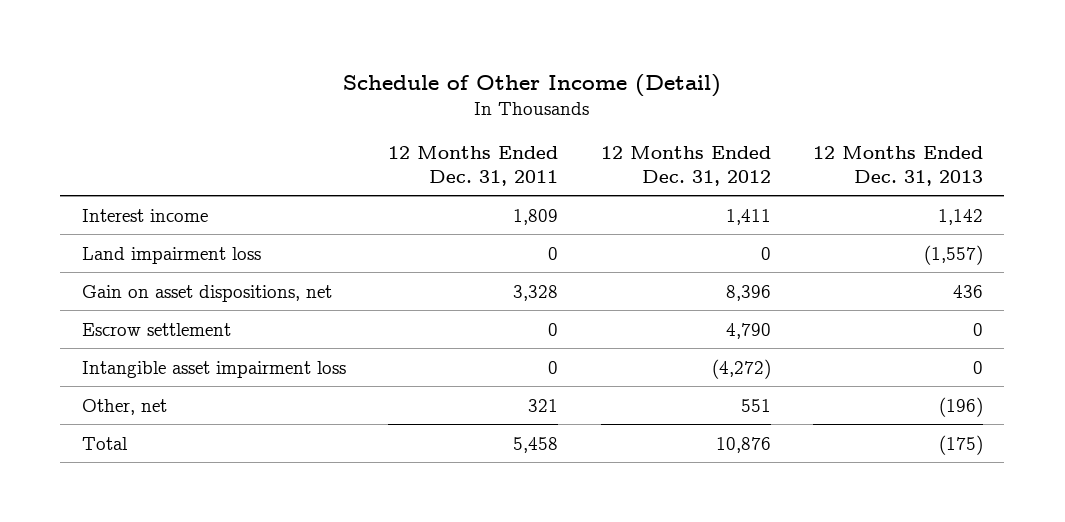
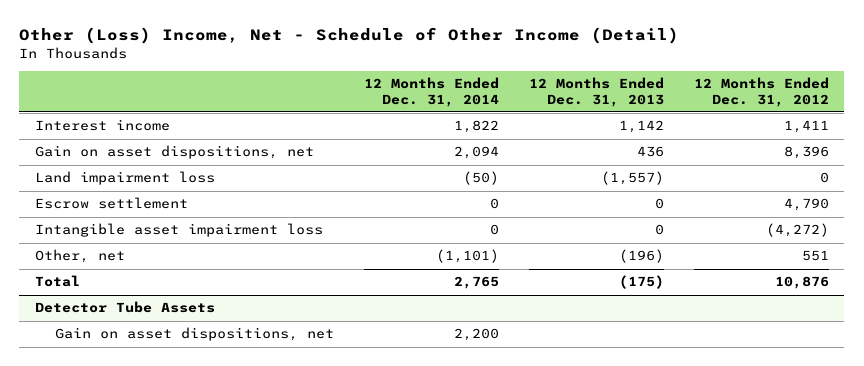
[343,73,722,97] Schedule of Other Income (Detail) -> [19,26,680,44] Other (Loss) Income, Net - Schedule of Other Income (Detail)
[388,146,559,186] 12 Months Ended Dec. 31, 2011 -> none
none -> [363,77,499,107] 12 Months Ended Dec. 31, 2014
[81,246,261,264] Land impairment loss -> [34,171,215,186] Land impairment loss
none -> [34,301,215,314] Detector Tube Assets
none -> [54,327,334,342] Gain on asset dispositions, net

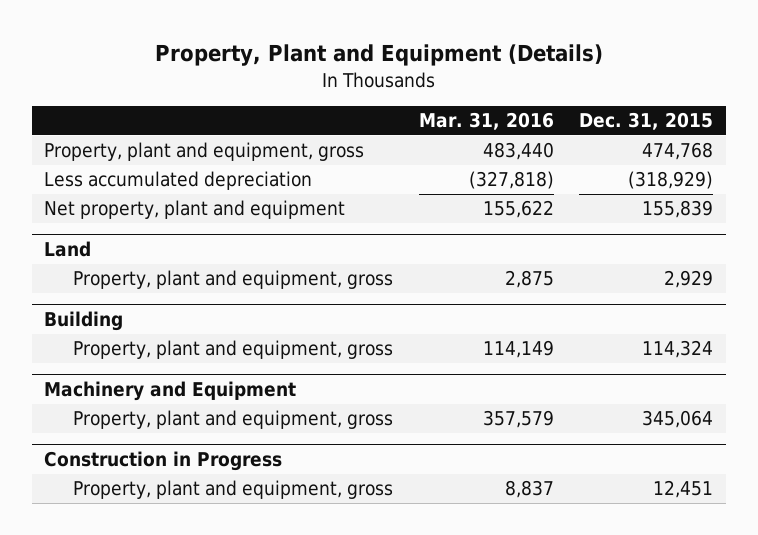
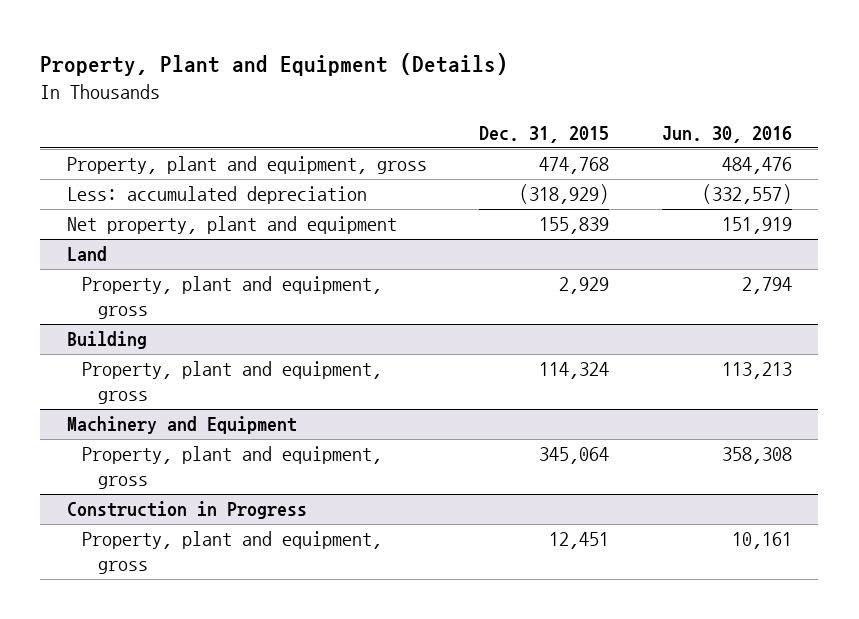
[418,112,554,131] Mar. 31, 2016 -> none
none -> [662,126,793,144] Jun. 30, 2016
[44,171,313,191] Less accumulated depreciation -> [66,186,367,205] Less: accumulated depreciation

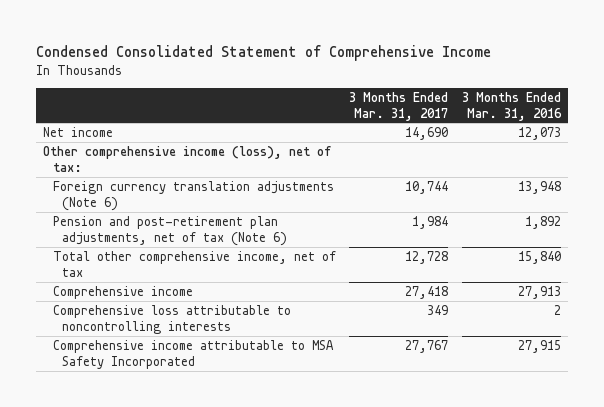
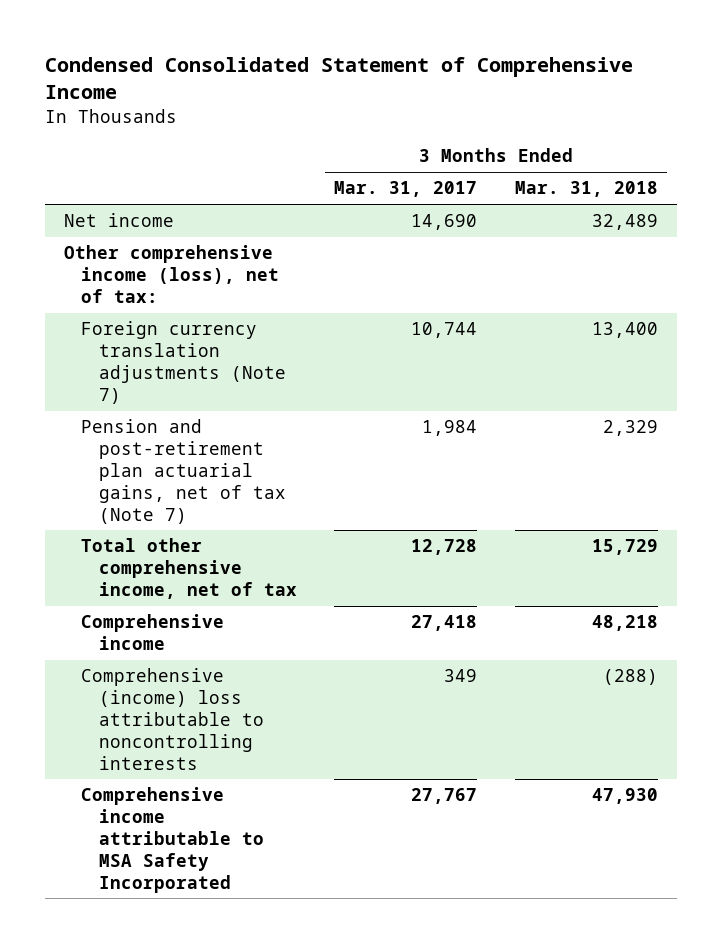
[461,91,562,121] 3 Months Ended Mar. 31, 2016 -> none
none -> [514,181,658,198] Mar. 31, 2018
[52,181,334,211] Foreign currency translation adjustments (Note 6) -> [81,321,286,404] Foreign currency translation adjustments (Note 7)
[52,216,288,246] Pension and post-retirement plan adjustments, net of tax (Note 6) -> [81,419,286,524] Pension and post-retirement plan actuarial gains, net of tax (Note 7)
[52,305,291,334] Comprehensive loss attributable to noncontrolling interests -> [81,668,264,770] Comprehensive (income) loss attributable to noncontrolling interests

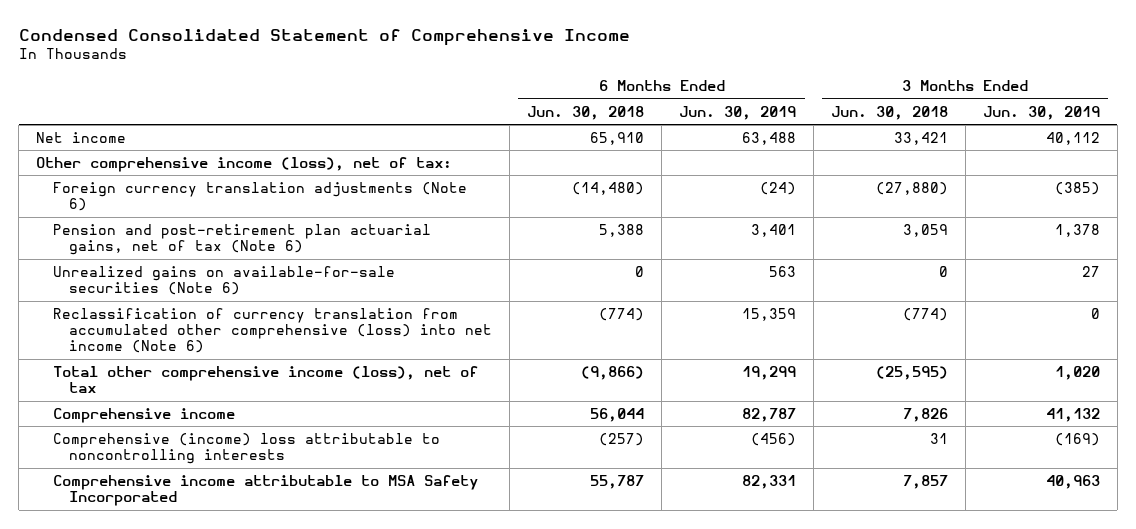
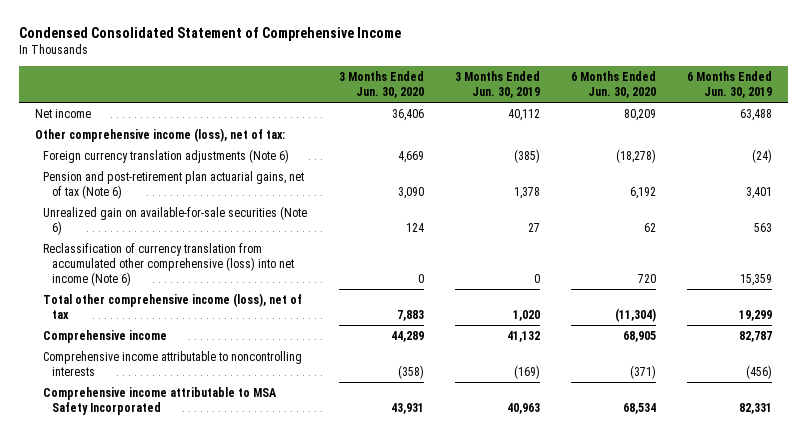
[527,105,645,120] Jun. 30, 2018 -> none
[830,105,948,120] Jun. 30, 2018 -> none
none -> [338,70,424,99] 3 Months Ended Jun. 30, 2020
none -> [571,70,657,99] 6 Months Ended Jun. 30, 2020
[52,266,395,296] Unrealized gains on available-for-sale securities (Note 6) -> [43,205,308,235] Unrealized gain on available-for-sale securities (Note 6)
[52,433,440,465] Comprehensive (income) loss attributable to noncontrolling interests -> [43,350,303,376] Comprehensive income attributable to noncontrolling interests

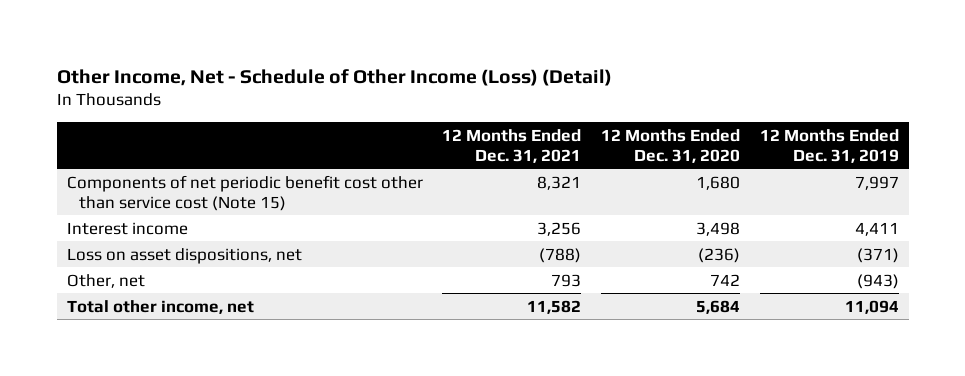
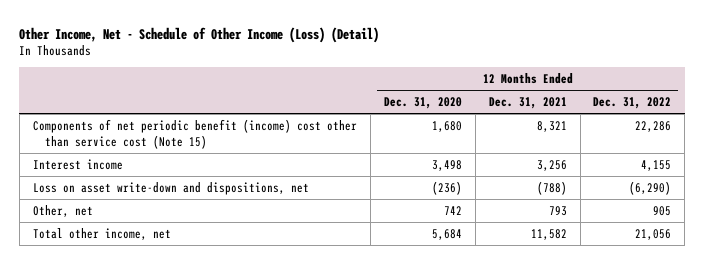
[759,128,899,163] 12 Months Ended Dec. 31, 2019 -> none
none -> [593,96,672,109] Dec. 31, 2022
[66,174,423,211] Components of net periodic benefit cost other than service cost (Note 15) -> [32,118,357,149] Components of net periodic benefit (income) cost other than service cost (Note 15)
[66,247,302,264] Loss on asset dispositions, net -> [32,181,309,195] Loss on asset write-down and dispositions, net

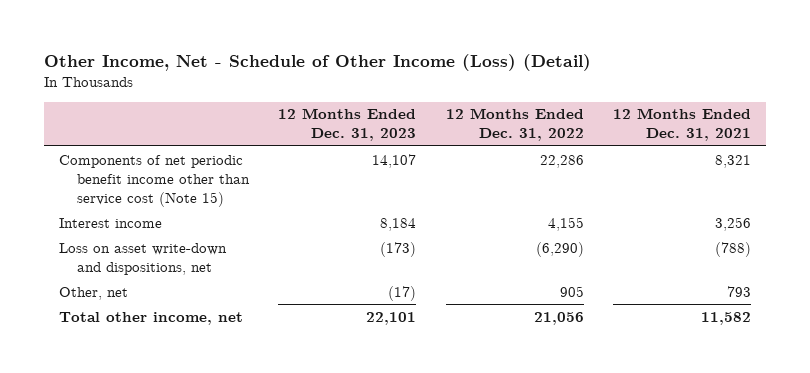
[383,96,462,109] Dec. 31, 2020 -> none
none -> [278,108,417,142] 12 Months Ended Dec. 31, 2023
[32,118,357,149] Components of net periodic benefit (income) cost other than service cost (Note 15) -> [58,154,250,207] Components of net periodic benefit income other than service cost (Note 15)

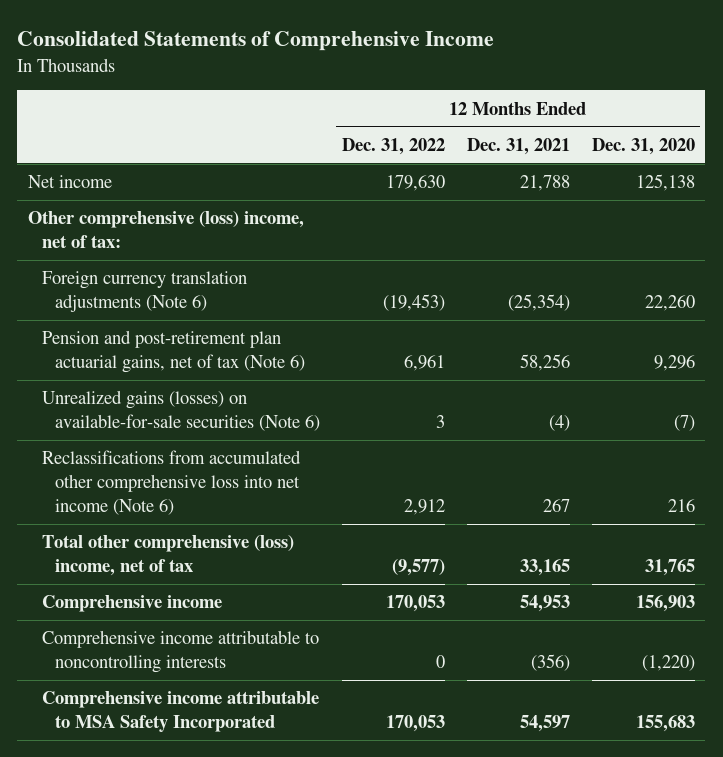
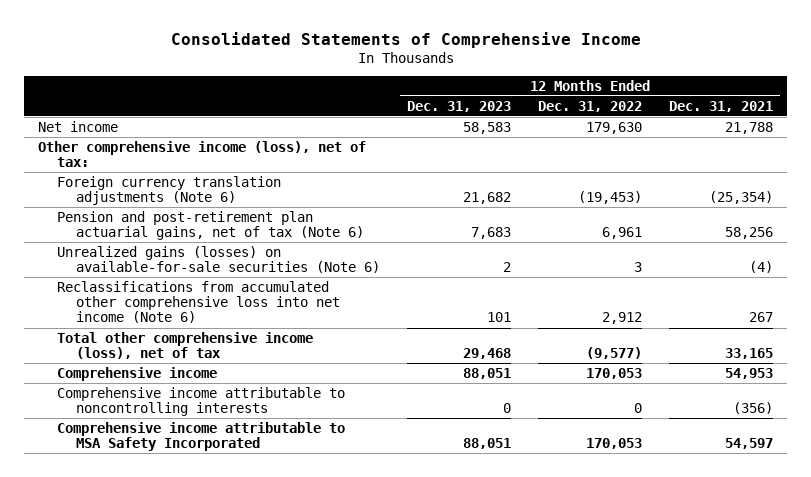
[591,137,695,155] Dec. 31, 2020 -> none
none -> [407,100,512,112] Dec. 31, 2023
[28,211,305,248] Other comprehensive (loss) income, net of tax: -> [37,140,366,168] Other comprehensive income (loss), net of tax:
[41,535,294,576] Total other comprehensive (loss) income, net of tax -> [56,331,313,360] Total other comprehensive income (loss), net of tax

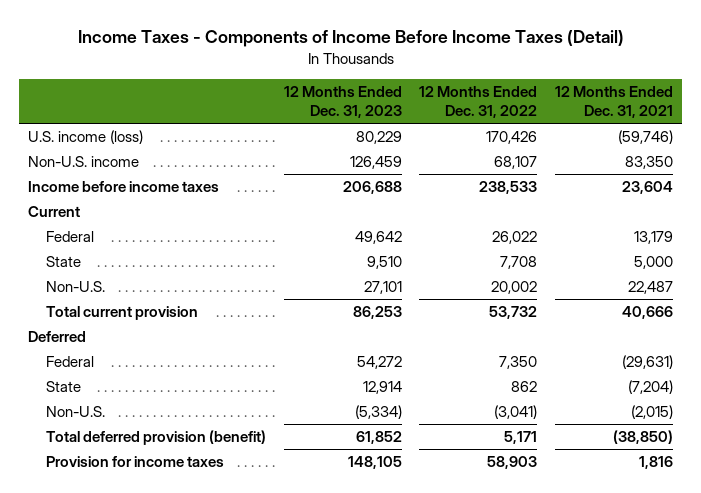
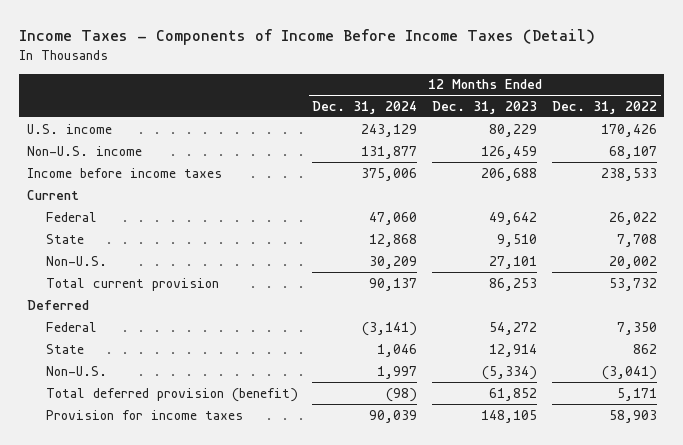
[554,85,673,119] 12 Months Ended Dec. 31, 2021 -> none
none -> [312,100,418,114] Dec. 31, 2024
[28,130,144,145] U.S. income (loss) -> [26,123,112,134] U.S. income

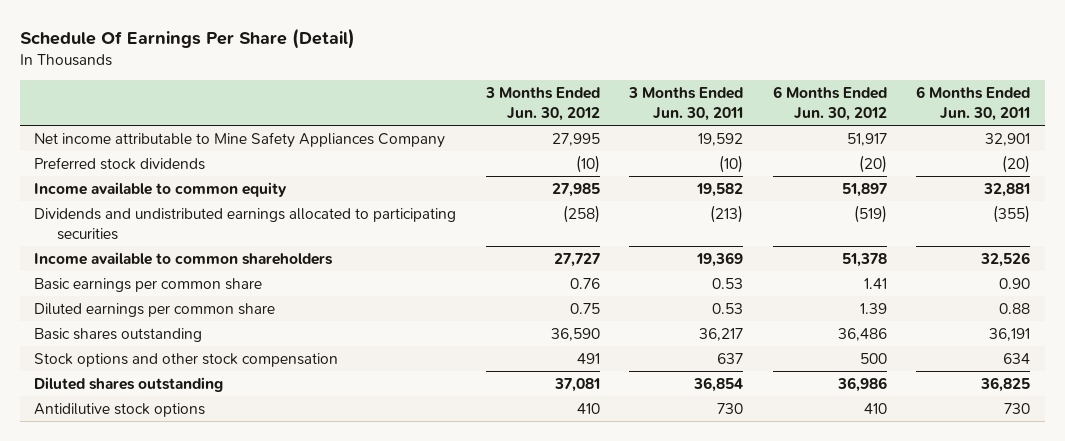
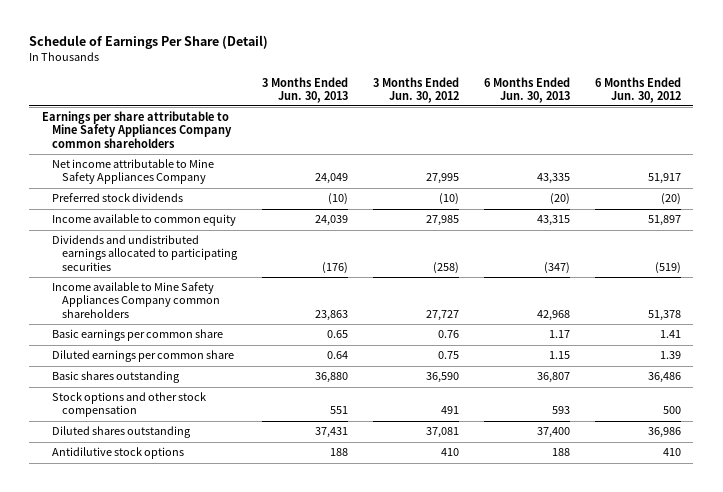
[19,27,355,49] Schedule Of Earnings Per Share (Detail) -> [29,35,269,50] Schedule of Earnings Per Share (Detail)
[628,87,744,122] 3 Months Ended Jun. 30, 2011 -> none
[916,86,1031,122] 6 Months Ended Jun. 30, 2011 -> none
none -> [262,76,349,103] 3 Months Ended Jun. 30, 2013
none -> [483,76,570,103] 6 Months Ended Jun. 30, 2013
none -> [41,111,232,148] Earnings per share attributable to Mine Safety Appliances Company common shareholders
[34,251,334,265] Income available to common shareholders -> [51,282,221,318] Income available to Mine Safety Appliances Company common shareholders

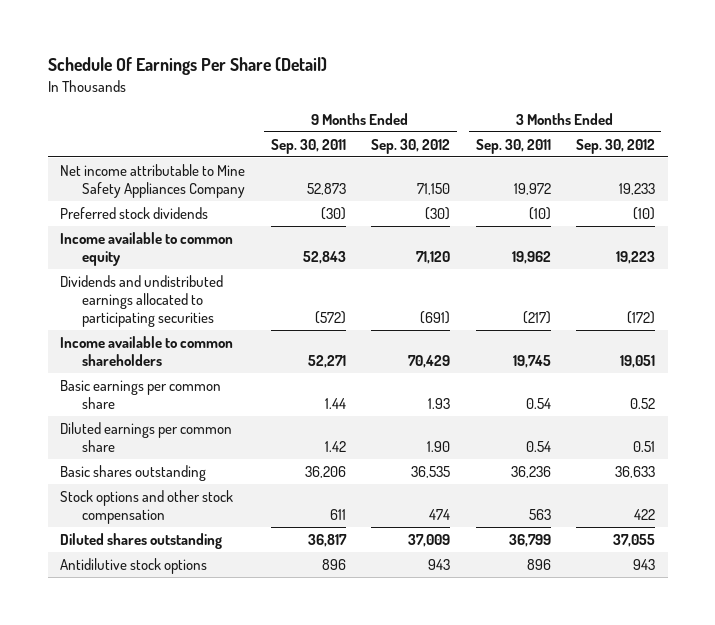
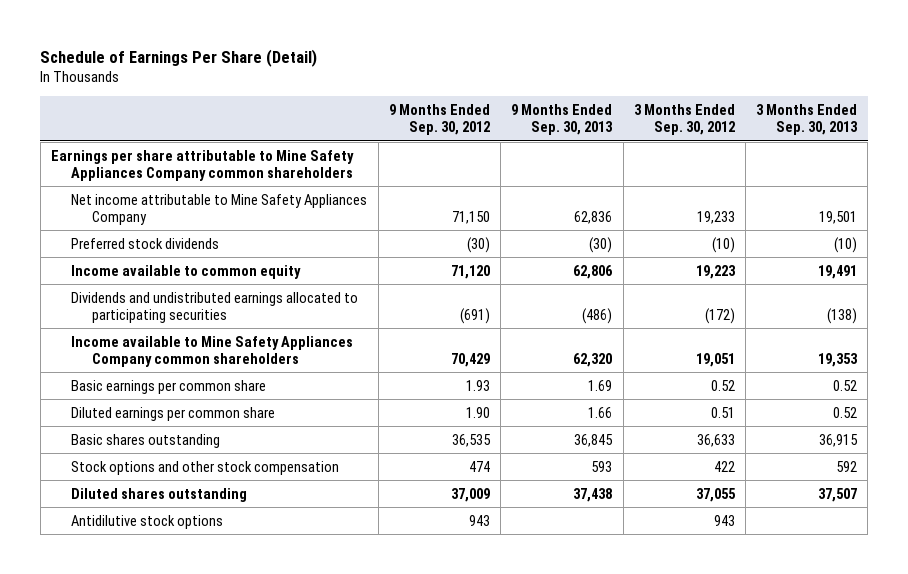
[47,57,327,76] Schedule Of Earnings Per Share (Detail) -> [40,48,318,67] Schedule of Earnings Per Share (Detail)
[270,138,346,154] Sep. 30, 2011 -> none
[475,138,551,154] Sep. 30, 2011 -> none
none -> [511,104,614,136] 9 Months Ended Sep. 30, 2013
none -> [756,104,859,136] 3 Months Ended Sep. 30, 2013
none -> [50,149,354,181] Earnings per share attributable to Mine Safety Appliances Company common shareholders
[60,335,234,366] Income available to common shareholders -> [71,335,354,367] Income available to Mine Safety Appliances Company common shareholders

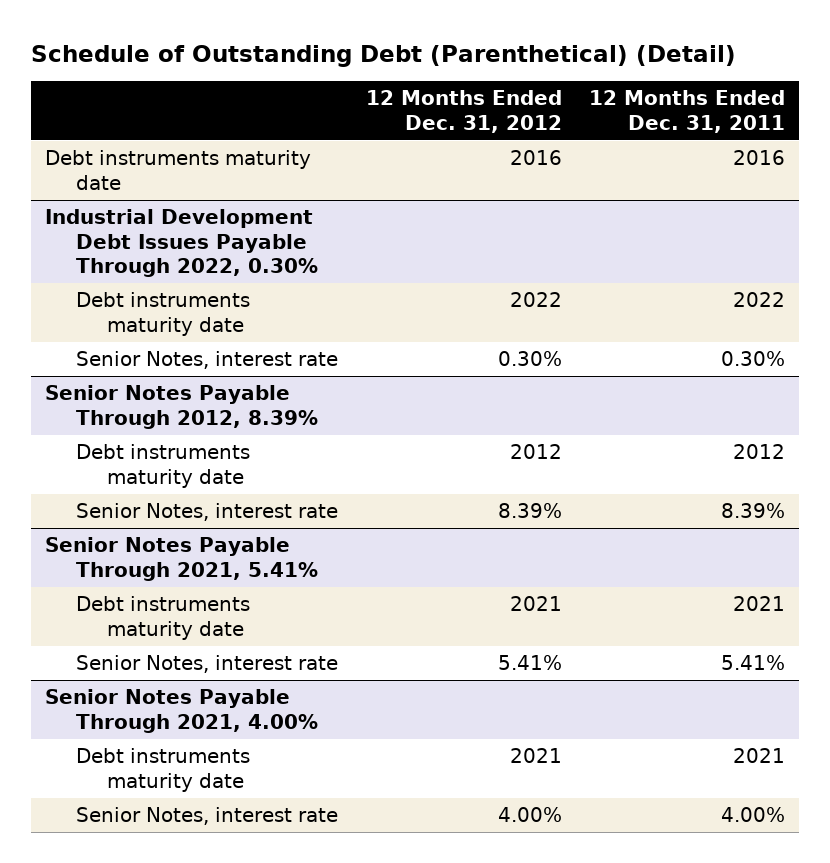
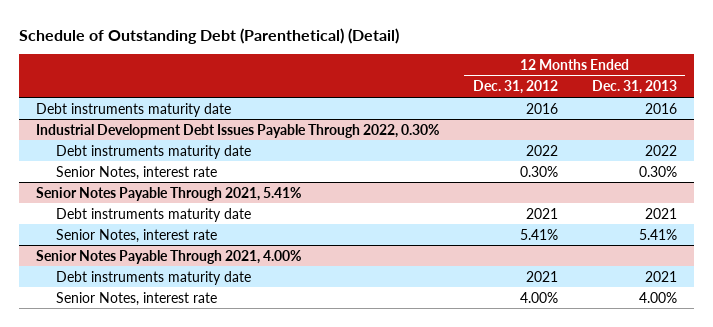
[588,90,785,133] 12 Months Ended Dec. 31, 2011 -> none
none -> [591,80,677,95] Dec. 31, 2013
[44,385,319,429] Senior Notes Payable Through 2012, 8.39% -> none
[76,444,251,488] Debt instruments maturity date -> none
[76,503,339,522] Senior Notes, interest rate -> none

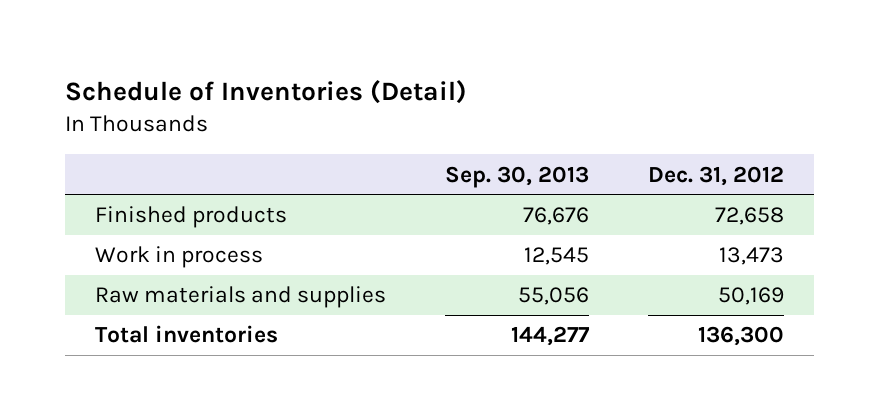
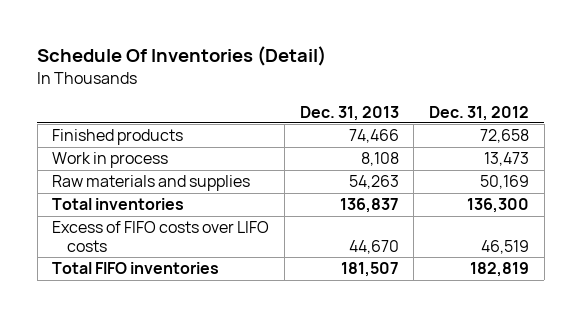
[64,80,467,105] Schedule of Inventories (Detail) -> [37,46,327,67] Schedule Of Inventories (Detail)
[444,165,589,188] Sep. 30, 2013 -> none
none -> [299,105,399,121] Dec. 31, 2013
none -> [52,221,270,253] Excess of FIFO costs over LIFO costs
none -> [52,262,220,275] Total FIFO inventories

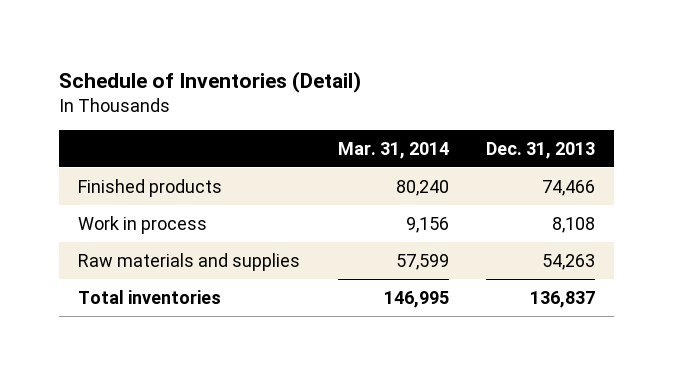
[37,46,327,67] Schedule Of Inventories (Detail) -> [59,70,362,93] Schedule of Inventories (Detail)
[428,105,529,121] Dec. 31, 2012 -> none
none -> [337,142,449,160] Mar. 31, 2014
[52,221,270,253] Excess of FIFO costs over LIFO costs -> none
[52,262,220,275] Total FIFO inventories -> none

